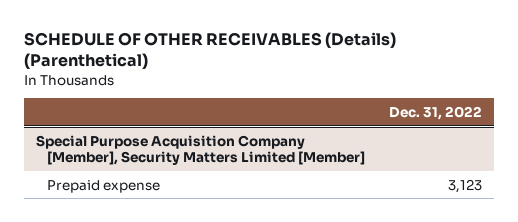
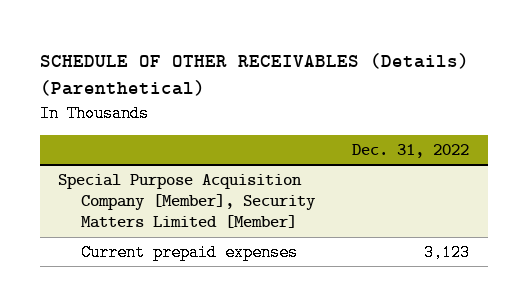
[46,179,160,193] Prepaid expense -> [80,244,298,262] Current prepaid expenses

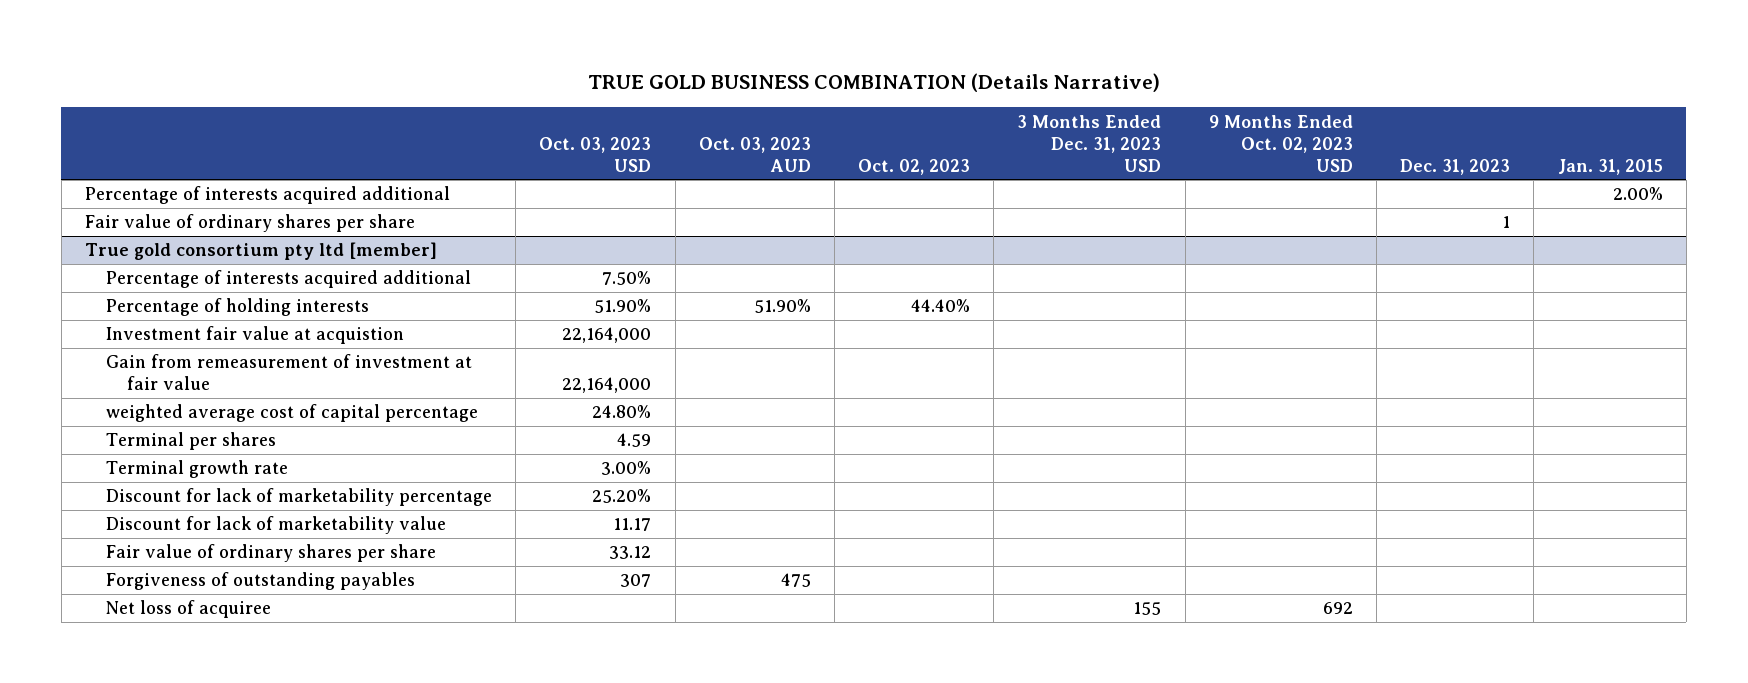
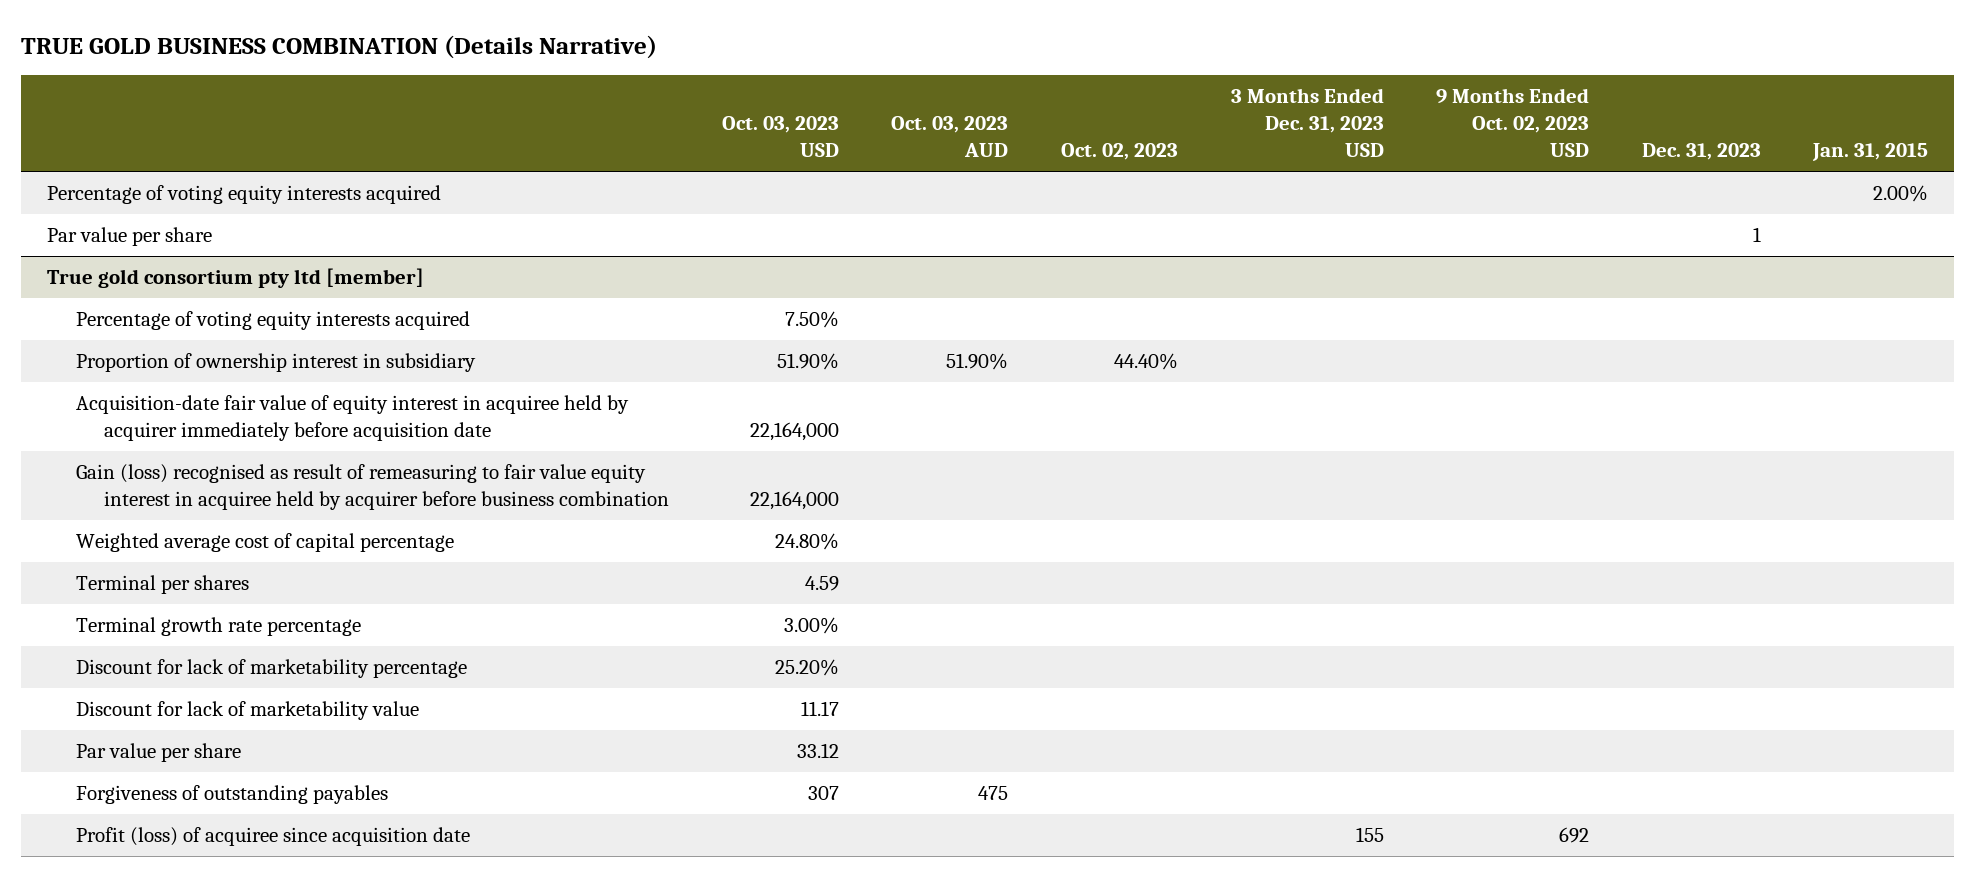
[85,186,451,205] Percentage of interests acquired additional -> [47,185,442,205] Percentage of voting equity interests acquired
[85,214,416,233] Fair value of ordinary shares per share -> [47,227,213,247] Par value per share
[106,270,472,289] Percentage of interests acquired additional -> [75,311,470,331] Percentage of voting equity interests acquired
[106,298,370,317] Percentage of holding interests -> [75,353,476,373] Proportion of ownership interest in subsidiary
[106,326,405,345] Investment fair value at acquistion -> [75,395,629,442] Acquisition-date fair value of equity interest in acquiree held by acquirer immediately before acquisition date
[106,354,473,391] Gain from remeasurement of investment at fair value -> [75,464,670,511] Gain (loss) recognised as result of remeasuring to fair value equity interest in acquiree held by acquirer before business combination
[106,404,479,423] weighted average cost of capital percentage -> [75,533,454,553] Weighted average cost of capital percentage
[106,460,289,479] Terminal growth rate -> [75,617,361,637] Terminal growth rate percentage
[106,544,437,563] Fair value of ordinary shares per share -> [75,743,241,763] Par value per share
[106,600,272,619] Net loss of acquiree -> [75,827,470,847] Profit (loss) of acquiree since acquisition date

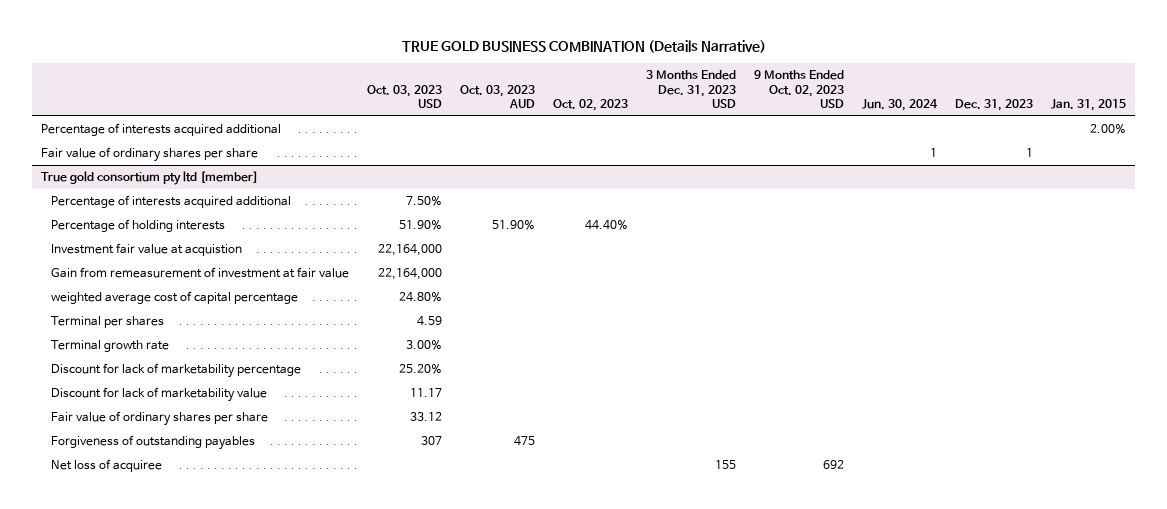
none -> [862,99,939,112] Jun. 30, 2024
[47,185,442,205] Percentage of voting equity interests acquired -> [40,123,281,137] Percentage of interests acquired additional
[47,227,213,247] Par value per share -> [40,147,258,163] Fair value of ordinary shares per share
[75,311,470,331] Percentage of voting equity interests acquired -> [50,195,291,209] Percentage of interests acquired additional
[75,353,476,373] Proportion of ownership interest in subsidiary -> [50,219,225,233] Percentage of holding interests
[75,395,629,442] Acquisition-date fair value of equity interest in acquiree held by acquirer immediately before acquisition date -> [50,243,242,257] Investment fair value at acquistion
[75,464,670,511] Gain (loss) recognised as result of remeasuring to fair value equity interest in acquiree held by acquirer before business combination -> [50,267,349,279] Gain from remeasurement of investment at fair value
[75,533,454,553] Weighted average cost of capital percentage -> [50,291,298,305] weighted average cost of capital percentage
[75,617,361,637] Terminal growth rate percentage -> [50,340,169,353] Terminal growth rate
[75,743,241,763] Par value per share -> [50,411,268,427] Fair value of ordinary shares per share
[75,827,470,847] Profit (loss) of acquiree since acquisition date -> [50,459,162,473] Net loss of acquiree

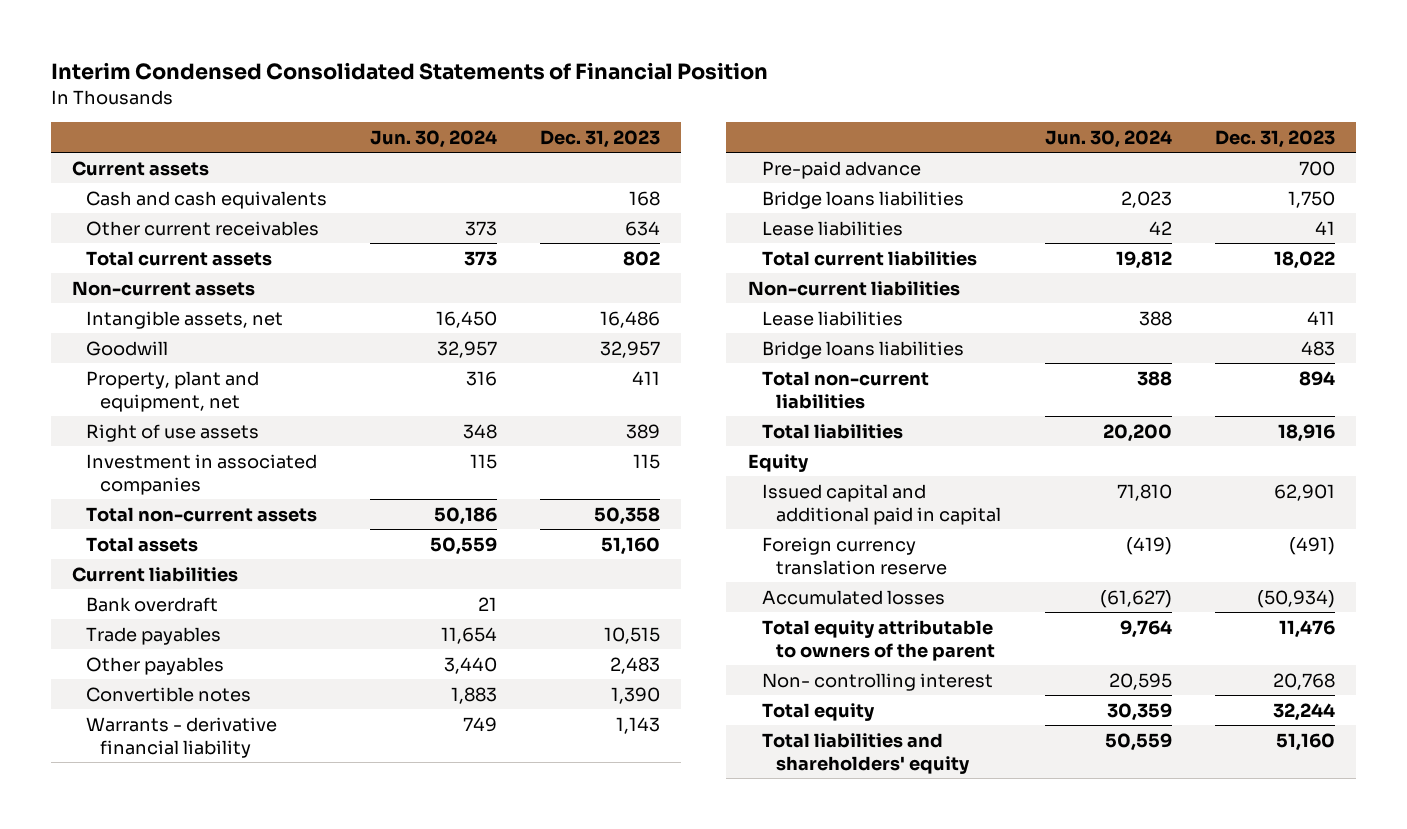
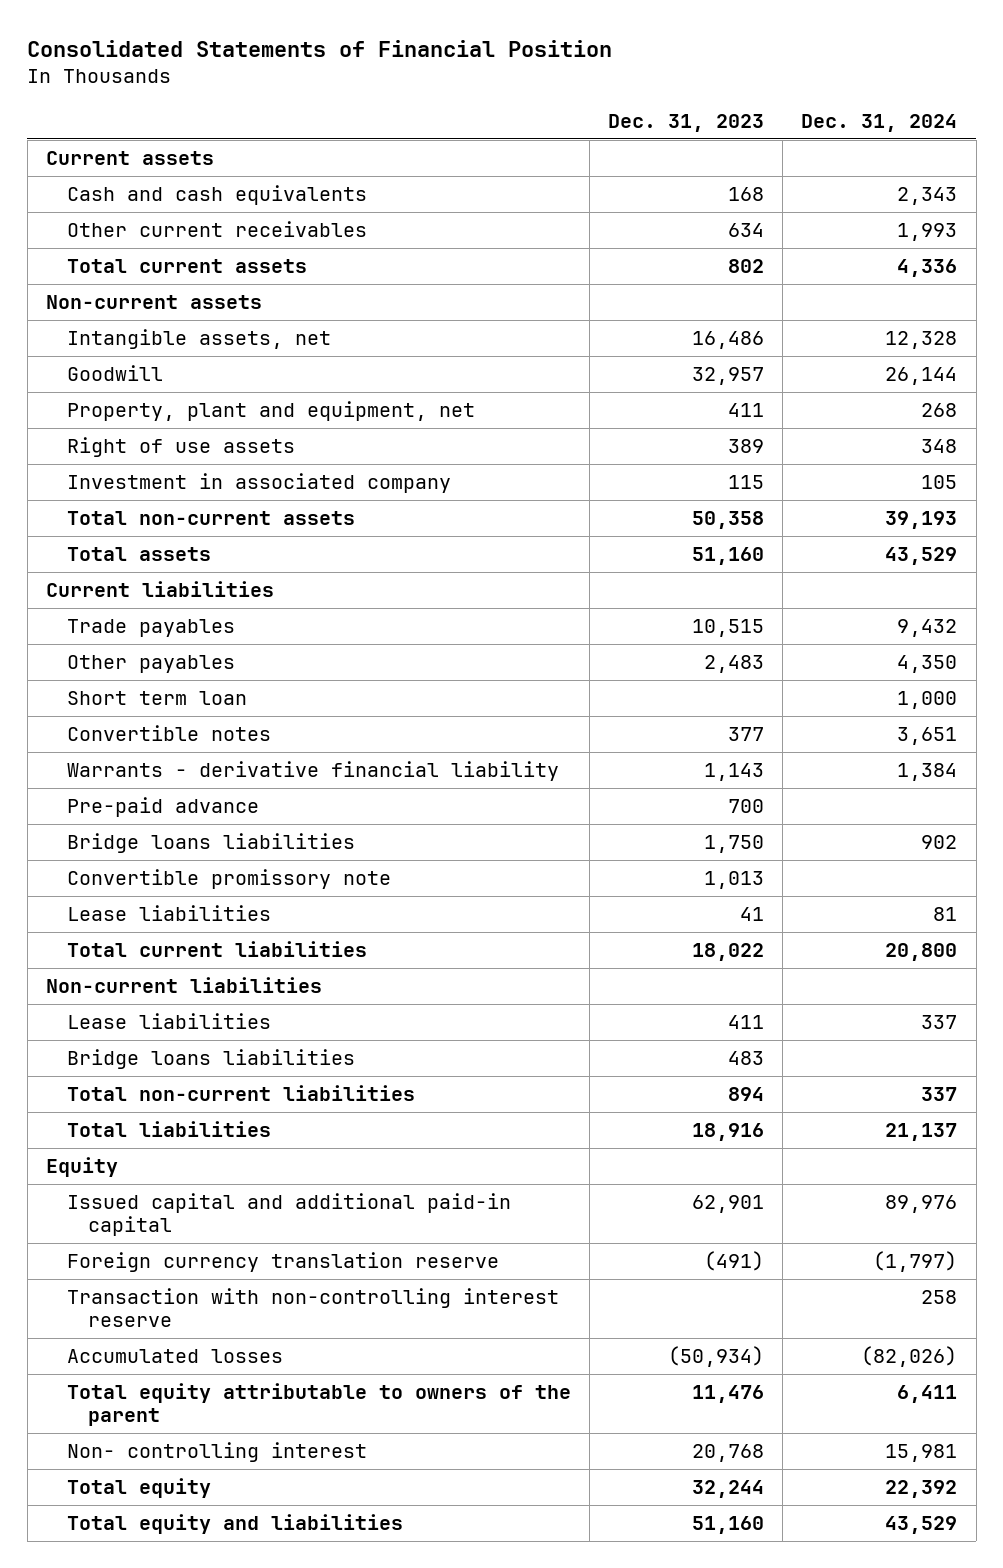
[51,62,769,81] Interim Condensed Consolidated Statements of Financial Position -> [27,40,613,58] Consolidated Statements of Financial Position
[369,129,497,148] Jun. 30, 2024 -> none
none -> [801,113,958,132] Dec. 31, 2024
[86,453,318,495] Investment in associated companies -> [67,473,452,494] Investment in associated company
[86,596,219,612] Bank overdraft -> none
none -> [67,691,248,706] Short term loan
[610,686,660,704] 1,390 -> [728,727,765,742] 377
none -> [67,869,392,890] Convertible promissory note
[761,483,1001,525] Issued capital and additional paid in capital -> [67,1193,512,1237] Issued capital and additional paid-in capital
none -> [67,1288,560,1328] Transaction with non-controlling interest reserve
[761,732,970,774] Total liabilities and shareholders' equity -> [67,1514,404,1535] Total equity and liabilities

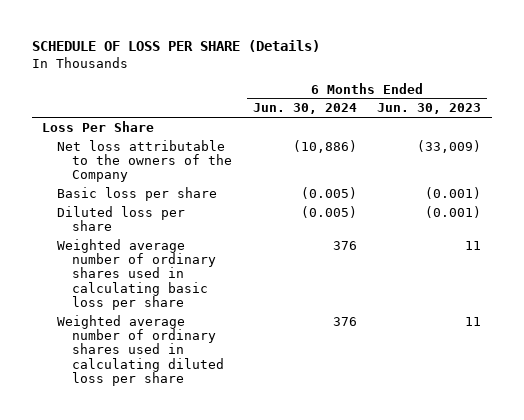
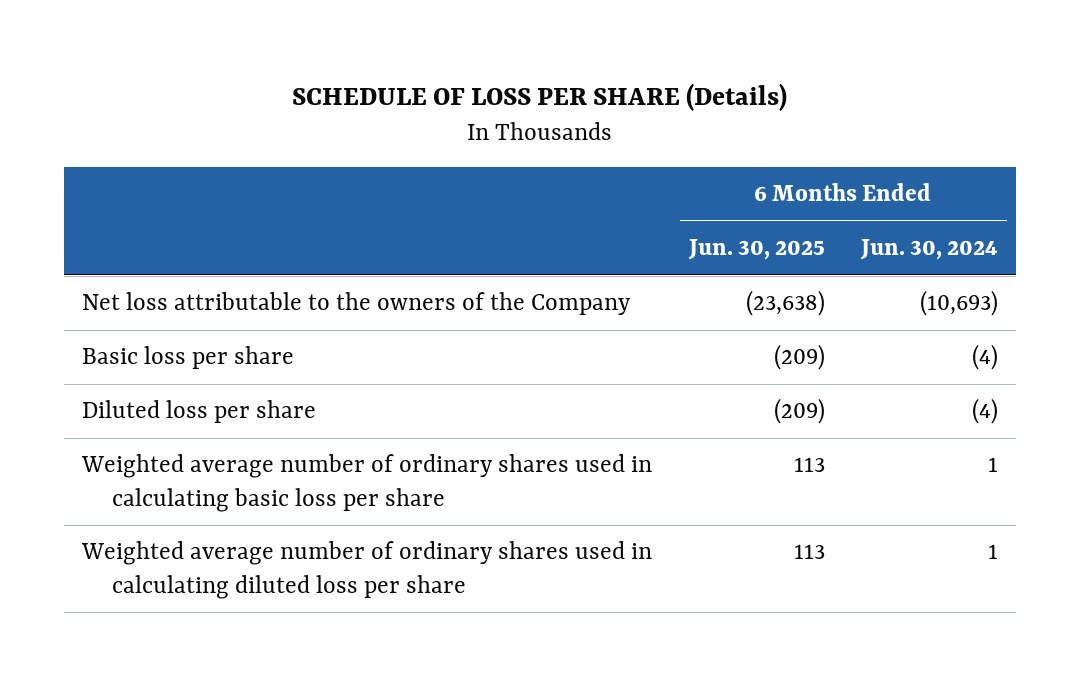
[377,103,482,115] Jun. 30, 2023 -> none
none -> [687,239,825,261] Jun. 30, 2025
[42,120,155,132] Loss Per Share -> none
[292,139,357,153] (10,886) -> [920,290,999,317] (10,693)
[300,186,357,199] (0.005) -> [972,344,999,371] (4)
[300,205,357,218] (0.005) -> [972,398,999,425] (4)
[332,240,357,250] 376 -> [988,457,999,473] 1
[332,316,357,326] 376 -> [988,544,999,560] 1

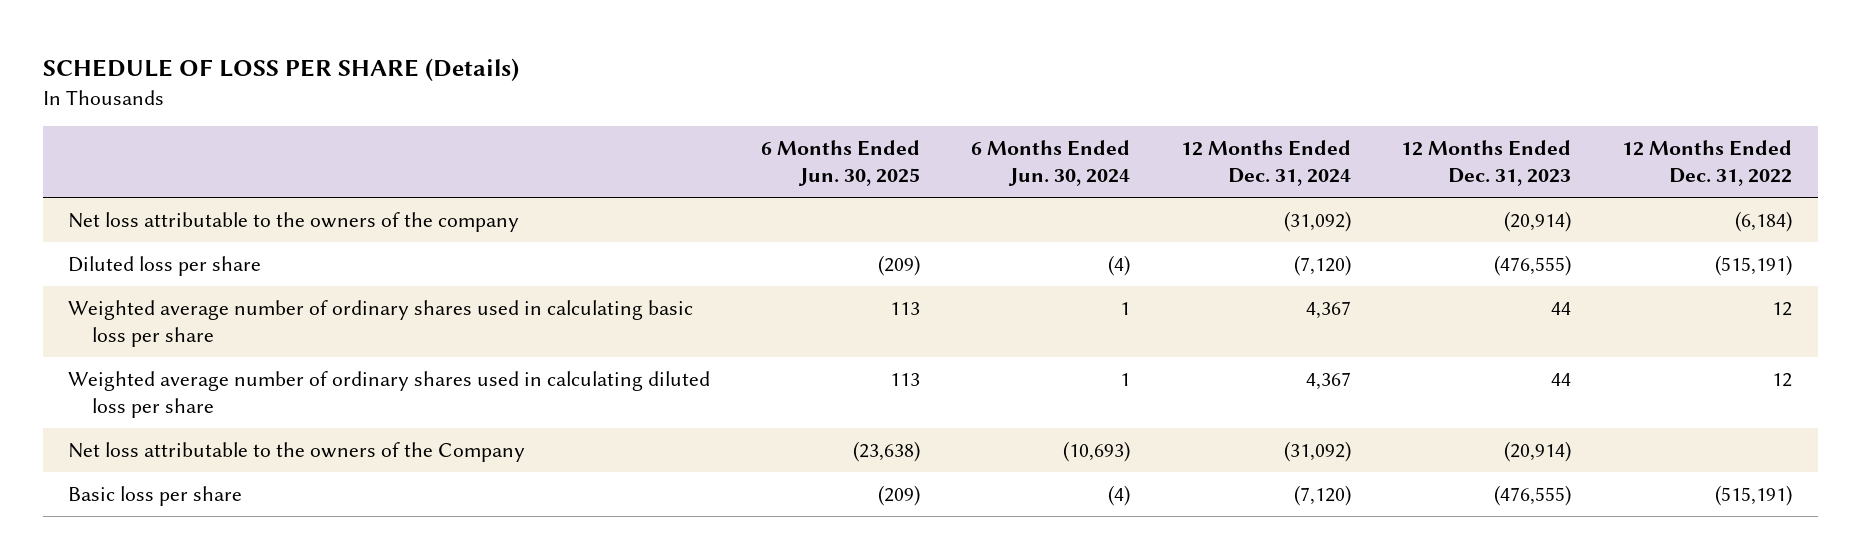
none -> [1180,139,1351,187] 12 Months Ended Dec. 31, 2024
none -> [1401,139,1572,187] 12 Months Ended Dec. 31, 2023
none -> [1622,139,1793,187] 12 Months Ended Dec. 31, 2022
none -> [68,211,520,232] Net loss attributable to the owners of the company
[82,292,632,316] Net loss attributable to the owners of the Company -> [68,441,526,462] Net loss attributable to the owners of the Company
[82,346,295,370] Basic loss per share -> [68,485,243,506] Basic loss per share

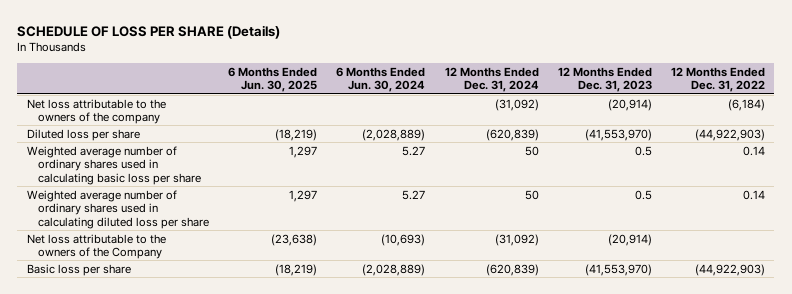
[877,254,920,276] (209) -> [275,128,318,141] (18,219)
[1107,254,1130,276] (4) -> [362,128,426,141] (2,028,889)
[1293,254,1351,276] (7,120) -> [485,128,539,141] (620,839)
[1494,254,1572,276] (476,555) -> [584,128,652,141] (41,553,970)
[1715,254,1793,276] (515,191) -> [694,128,765,141] (44,922,903)
[889,301,920,315] 113 -> [289,145,318,158] 1,297
[1119,301,1130,315] 1 -> [402,145,426,156] 5.27
[1305,300,1351,319] 4,367 -> [524,145,539,156] 50
[1551,301,1572,315] 44 -> [634,145,652,156] 0.5
[1772,301,1793,316] 12 -> [742,145,765,156] 0.14
[889,372,920,386] 113 -> [289,189,318,202] 1,297
[1119,372,1130,386] 1 -> [402,189,426,200] 5.27
[1305,371,1351,390] 4,367 -> [524,189,539,200] 50
[1551,372,1572,386] 44 -> [634,189,652,200] 0.5
[1772,372,1793,387] 12 -> [742,189,765,200] 0.14
[877,484,920,506] (209) -> [275,263,318,276] (18,219)
[1107,484,1130,506] (4) -> [362,263,426,276] (2,028,889)
[1293,484,1351,506] (7,120) -> [485,263,539,276] (620,839)
[1494,484,1572,506] (476,555) -> [584,263,652,276] (41,553,970)
[1715,484,1793,506] (515,191) -> [694,263,765,276] (44,922,903)

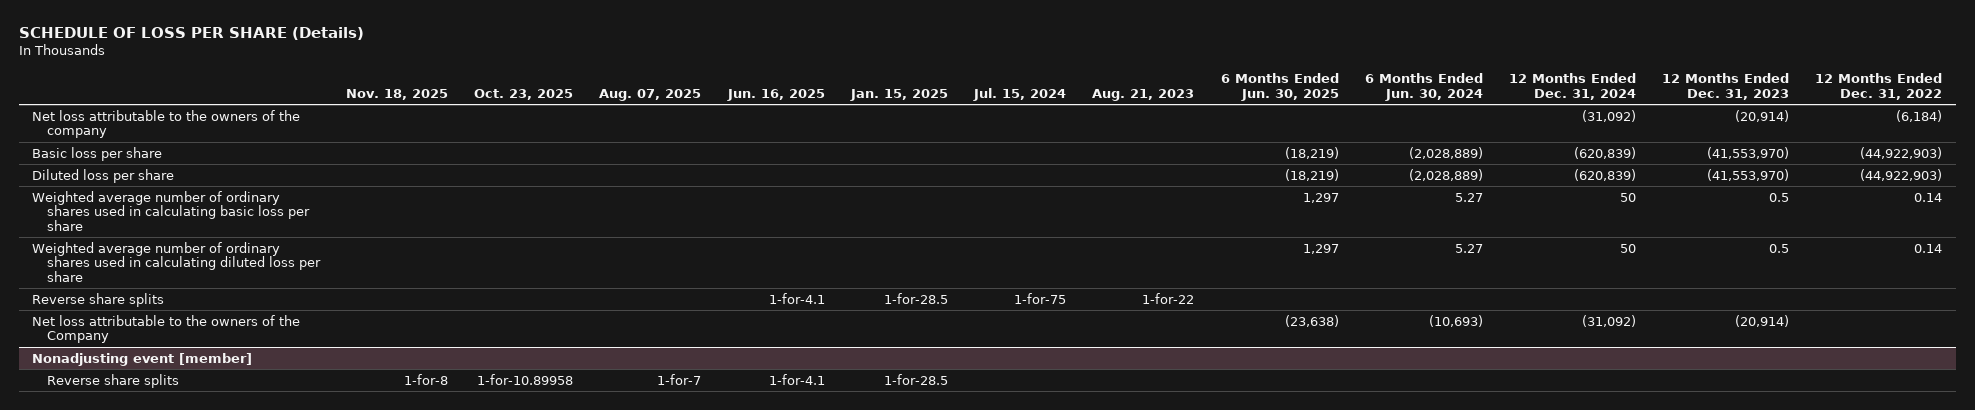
none -> [345,88,448,100] Nov. 18, 2025
none -> [474,88,574,100] Oct. 23, 2025
none -> [599,88,702,101] Aug. 07, 2025
none -> [726,88,825,101] Jun. 16, 2025
none -> [849,88,948,101] Jan. 15, 2025
none -> [973,87,1067,101] Jul. 15, 2024
none -> [1092,88,1195,101] Aug. 21, 2023
[26,263,131,276] Basic loss per share -> [32,146,163,161] Basic loss per share
none -> [32,292,165,307] Reverse share splits
none -> [32,352,253,366] Nonadjusting event [member]
none -> [46,373,179,388] Reverse share splits

